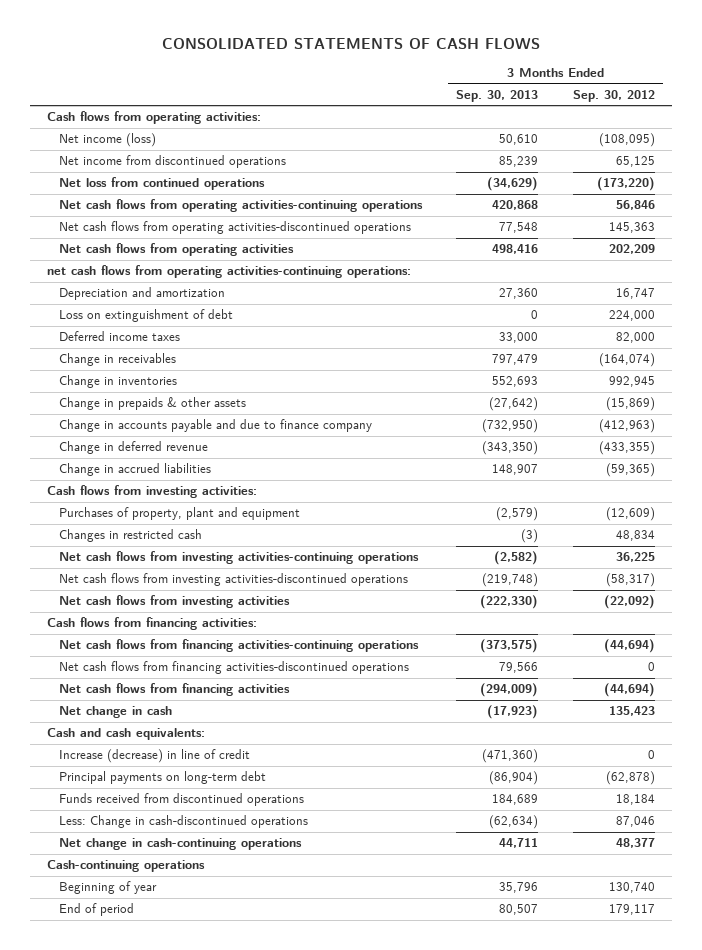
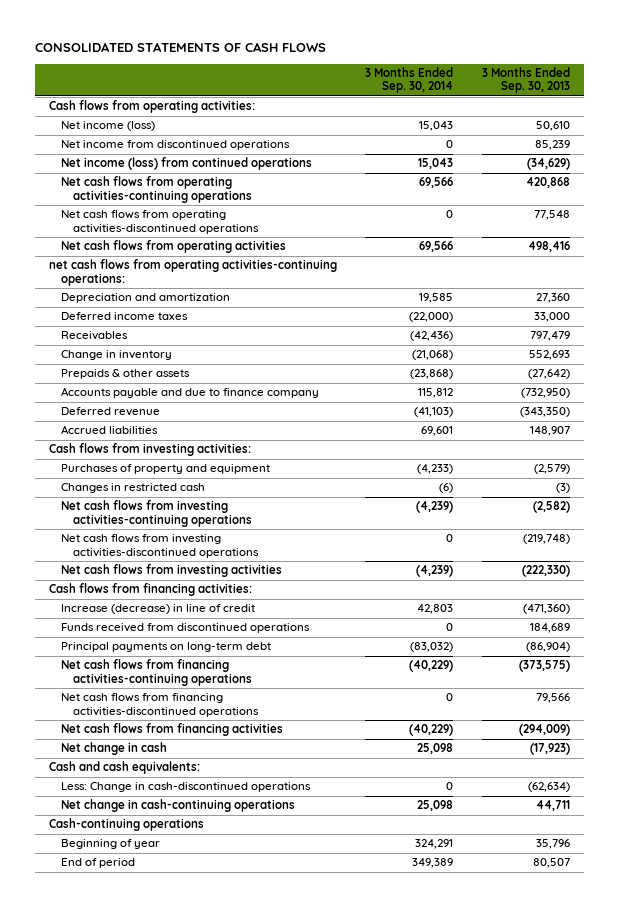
[572,89,655,102] Sep. 30, 2012 -> none
none -> [365,66,454,94] 3 Months Ended Sep. 30, 2014
[59,177,266,191] Net loss from continued operations -> [60,157,312,171] Net income (loss) from continued operations
[59,309,234,323] Loss on extinguishment of debt -> none
[59,353,177,367] Change in receivables -> [60,331,128,341] Receivables
[59,375,178,389] Change in inventories -> [60,350,172,361] Change in inventory
[59,397,247,411] Change in prepaids & other assets -> [60,369,190,380] Prepaids & other assets
[59,419,373,433] Change in accounts payable and due to finance company -> [60,387,319,399] Accounts payable and due to finance company
[59,441,209,455] Change in deferred revenue -> [60,407,160,417] Deferred revenue
[59,463,212,477] Change in accrued liabilities -> [60,425,158,435] Accrued liabilities
[59,507,301,521] Purchases of property, plant and equipment -> [60,464,270,475] Purchases of property and equipment
[59,749,251,764] Increase (decrease) in line of credit -> [60,604,255,615] Increase (decrease) in line of credit
[59,793,305,807] Funds received from discontinued operations -> [60,623,310,634] Funds received from discontinued operations
[59,771,267,785] Principal payments on long-term debt -> [60,642,271,653] Principal payments on long-term debt

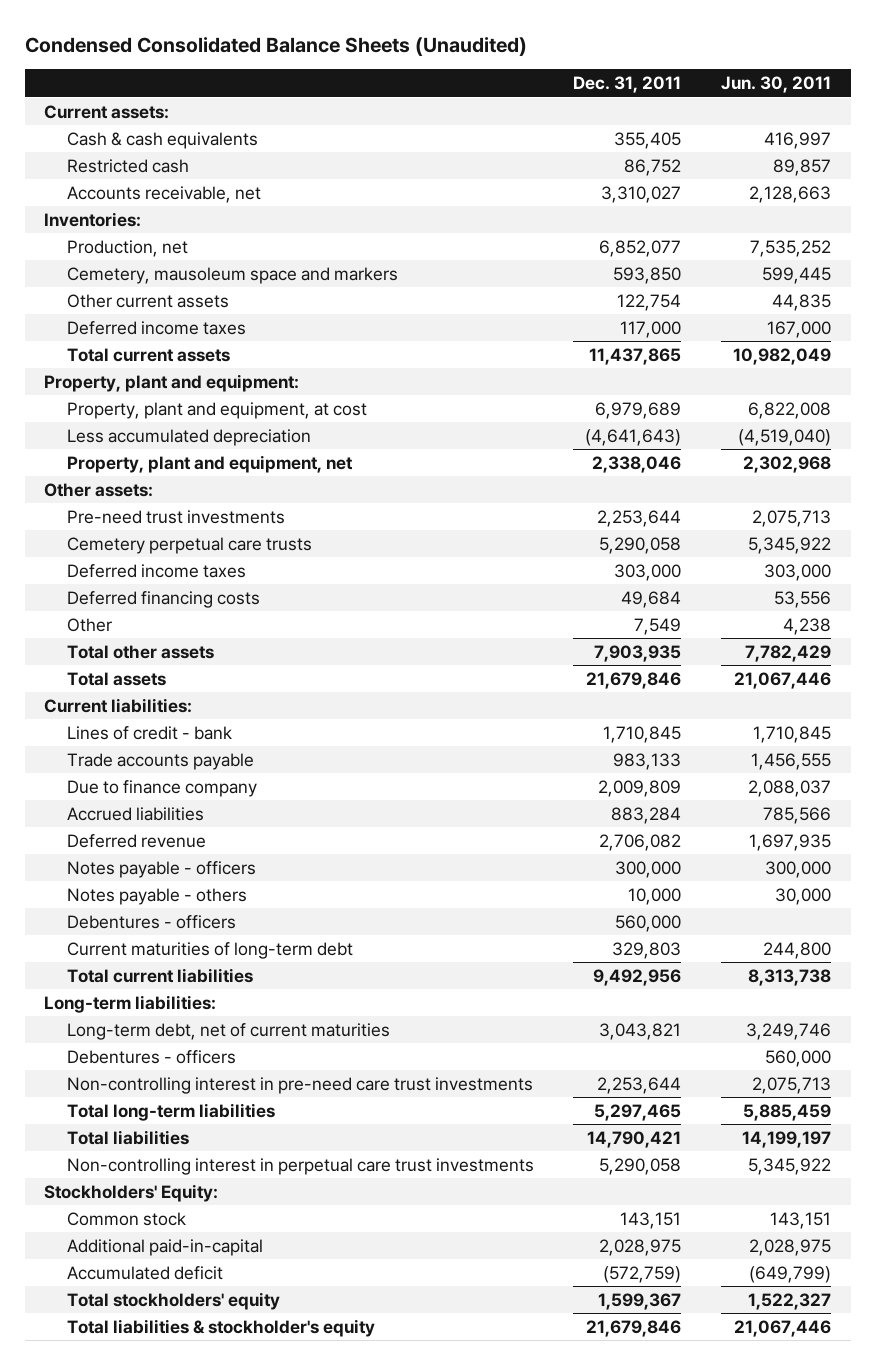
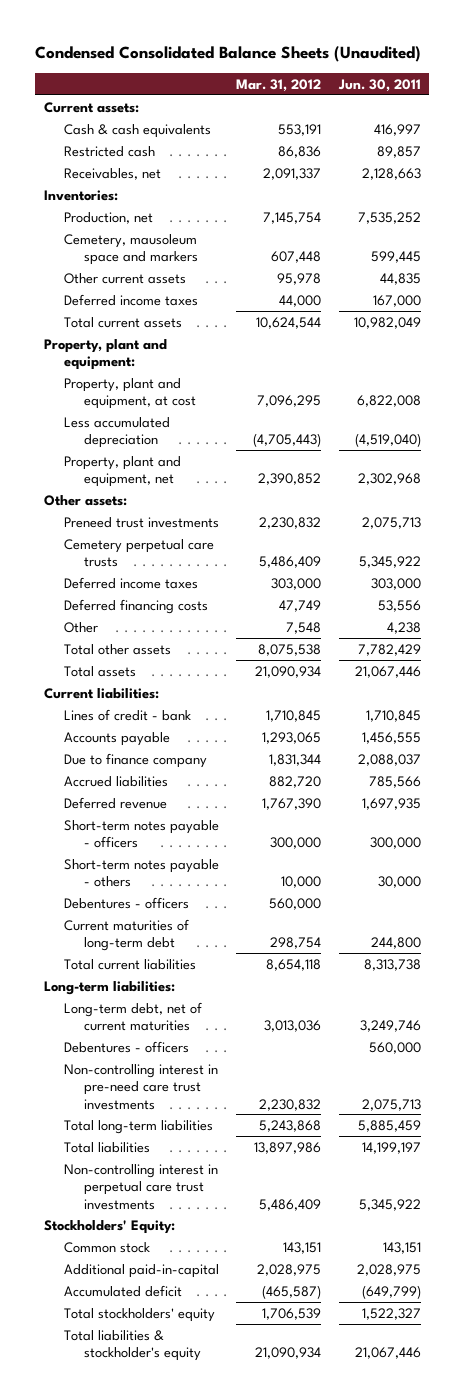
[573,76,682,94] Dec. 31, 2011 -> none
none -> [236,78,322,92] Mar. 31, 2012
[66,185,261,203] Accounts receivable, net -> [64,167,162,180] Receivables, net
[66,509,285,524] Pre-need trust investments -> [64,516,220,528] Preneed trust investments
[66,752,254,770] Trade accounts payable -> [64,731,171,746] Accounts payable
[66,860,256,878] Notes payable - officers -> [64,819,220,849] Short-term notes payable - officers
[66,887,247,905] Notes payable - others -> [64,858,220,888] Short-term notes payable - others

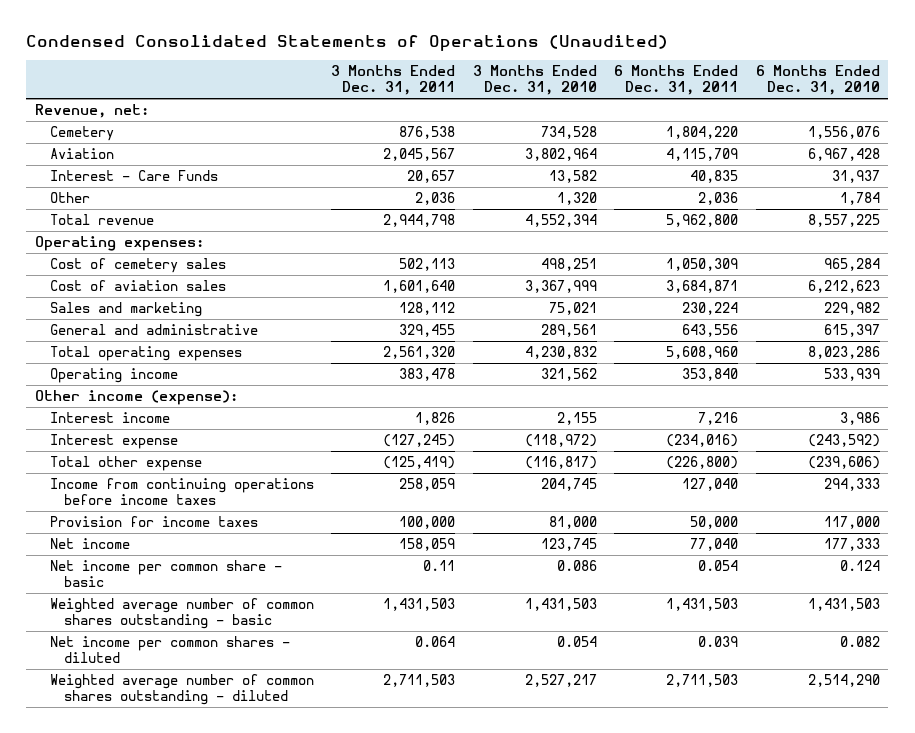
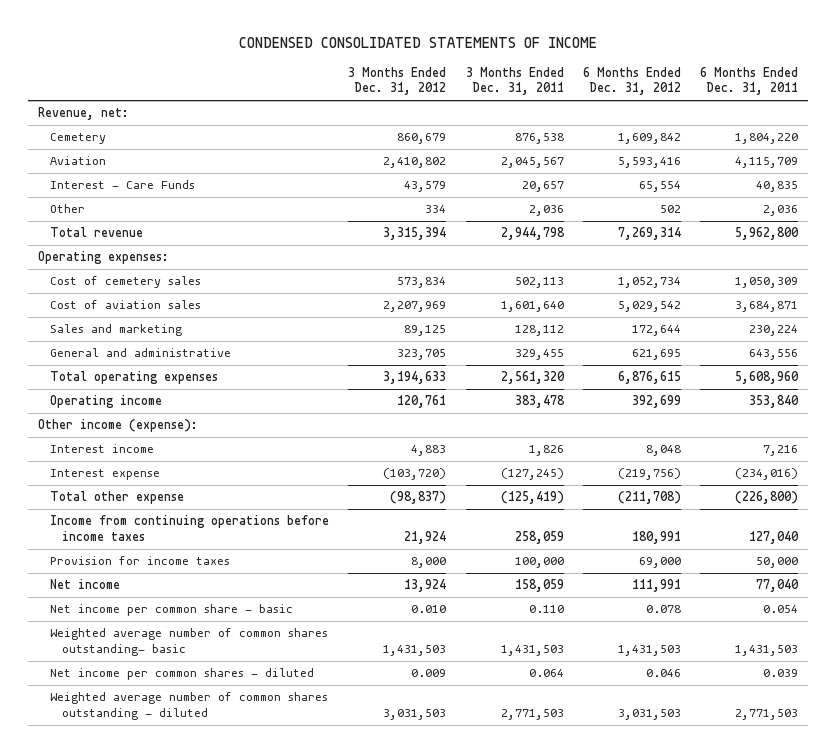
[26,34,669,51] Condensed Consolidated Statements of Operations (Unaudited) -> [239,36,598,48] CONDENSED CONSOLIDATED STATEMENTS OF INCOME
[472,65,597,96] 3 Months Ended Dec. 31, 2010 -> none
[755,65,880,96] 6 Months Ended Dec. 31, 2010 -> none
none -> [348,66,447,96] 3 Months Ended Dec. 31, 2012
none -> [582,66,681,96] 6 Months Ended Dec. 31, 2012
[423,559,456,571] 0.11 -> [528,605,564,614] 0.110
[49,597,314,630] Weighted average number of common shares outstanding - basic -> [50,628,329,656] Weighted average number of common shares outstanding- basic
[383,673,456,687] 2,711,503 -> [500,708,564,720] 2,771,503
[666,673,739,687] 2,711,503 -> [735,708,799,720] 2,771,503

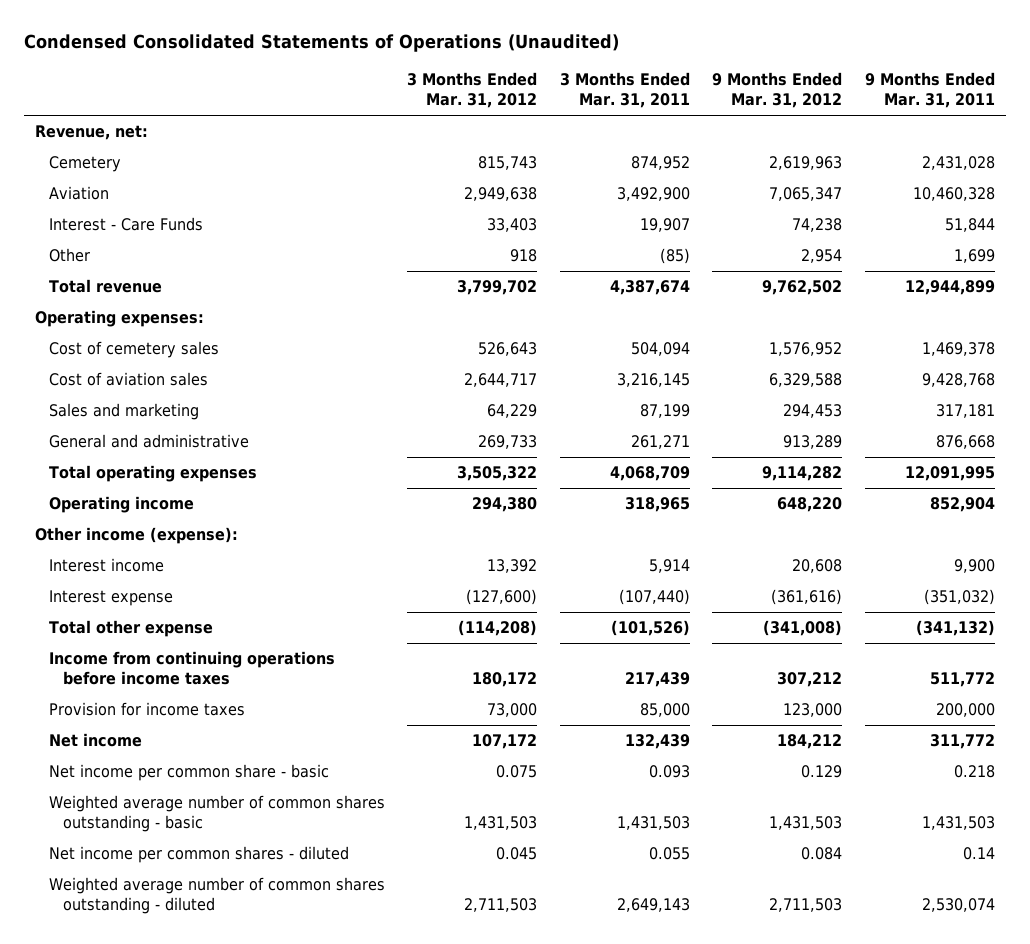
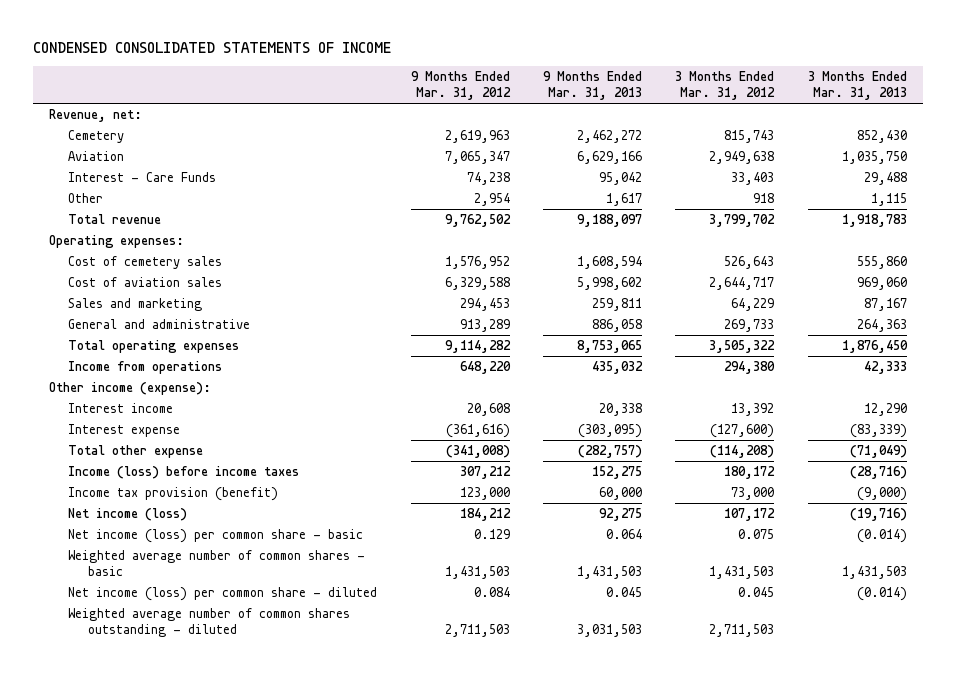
[23,34,619,53] Condensed Consolidated Statements of Operations (Unaudited) -> [32,42,391,54] CONDENSED CONSOLIDATED STATEMENTS OF INCOME
[559,72,690,109] 3 Months Ended Mar. 31, 2011 -> none
[864,72,995,109] 9 Months Ended Mar. 31, 2011 -> none
none -> [543,70,643,101] 9 Months Ended Mar. 31, 2013
none -> [807,70,907,101] 3 Months Ended Mar. 31, 2013
[48,496,194,514] Operating income -> [68,360,223,374] Income from operations
[48,651,335,686] Income from continuing operations before income taxes -> [68,465,300,479] Income (loss) before income taxes
[48,702,245,717] Provision for income taxes -> [68,486,279,501] Income tax provision (benefit)
[48,733,142,748] Net income -> [68,507,188,521] Net income (loss)
[48,764,329,782] Net income per common share - basic -> [68,528,364,543] Net income (loss) per common share - basic
[48,795,385,833] Weighted average number of common shares outstanding - basic -> [68,549,366,577] Weighted average number of common shares - basic
[48,846,349,864] Net income per common shares - diluted -> [68,586,378,601] Net income (loss) per common share - diluted

